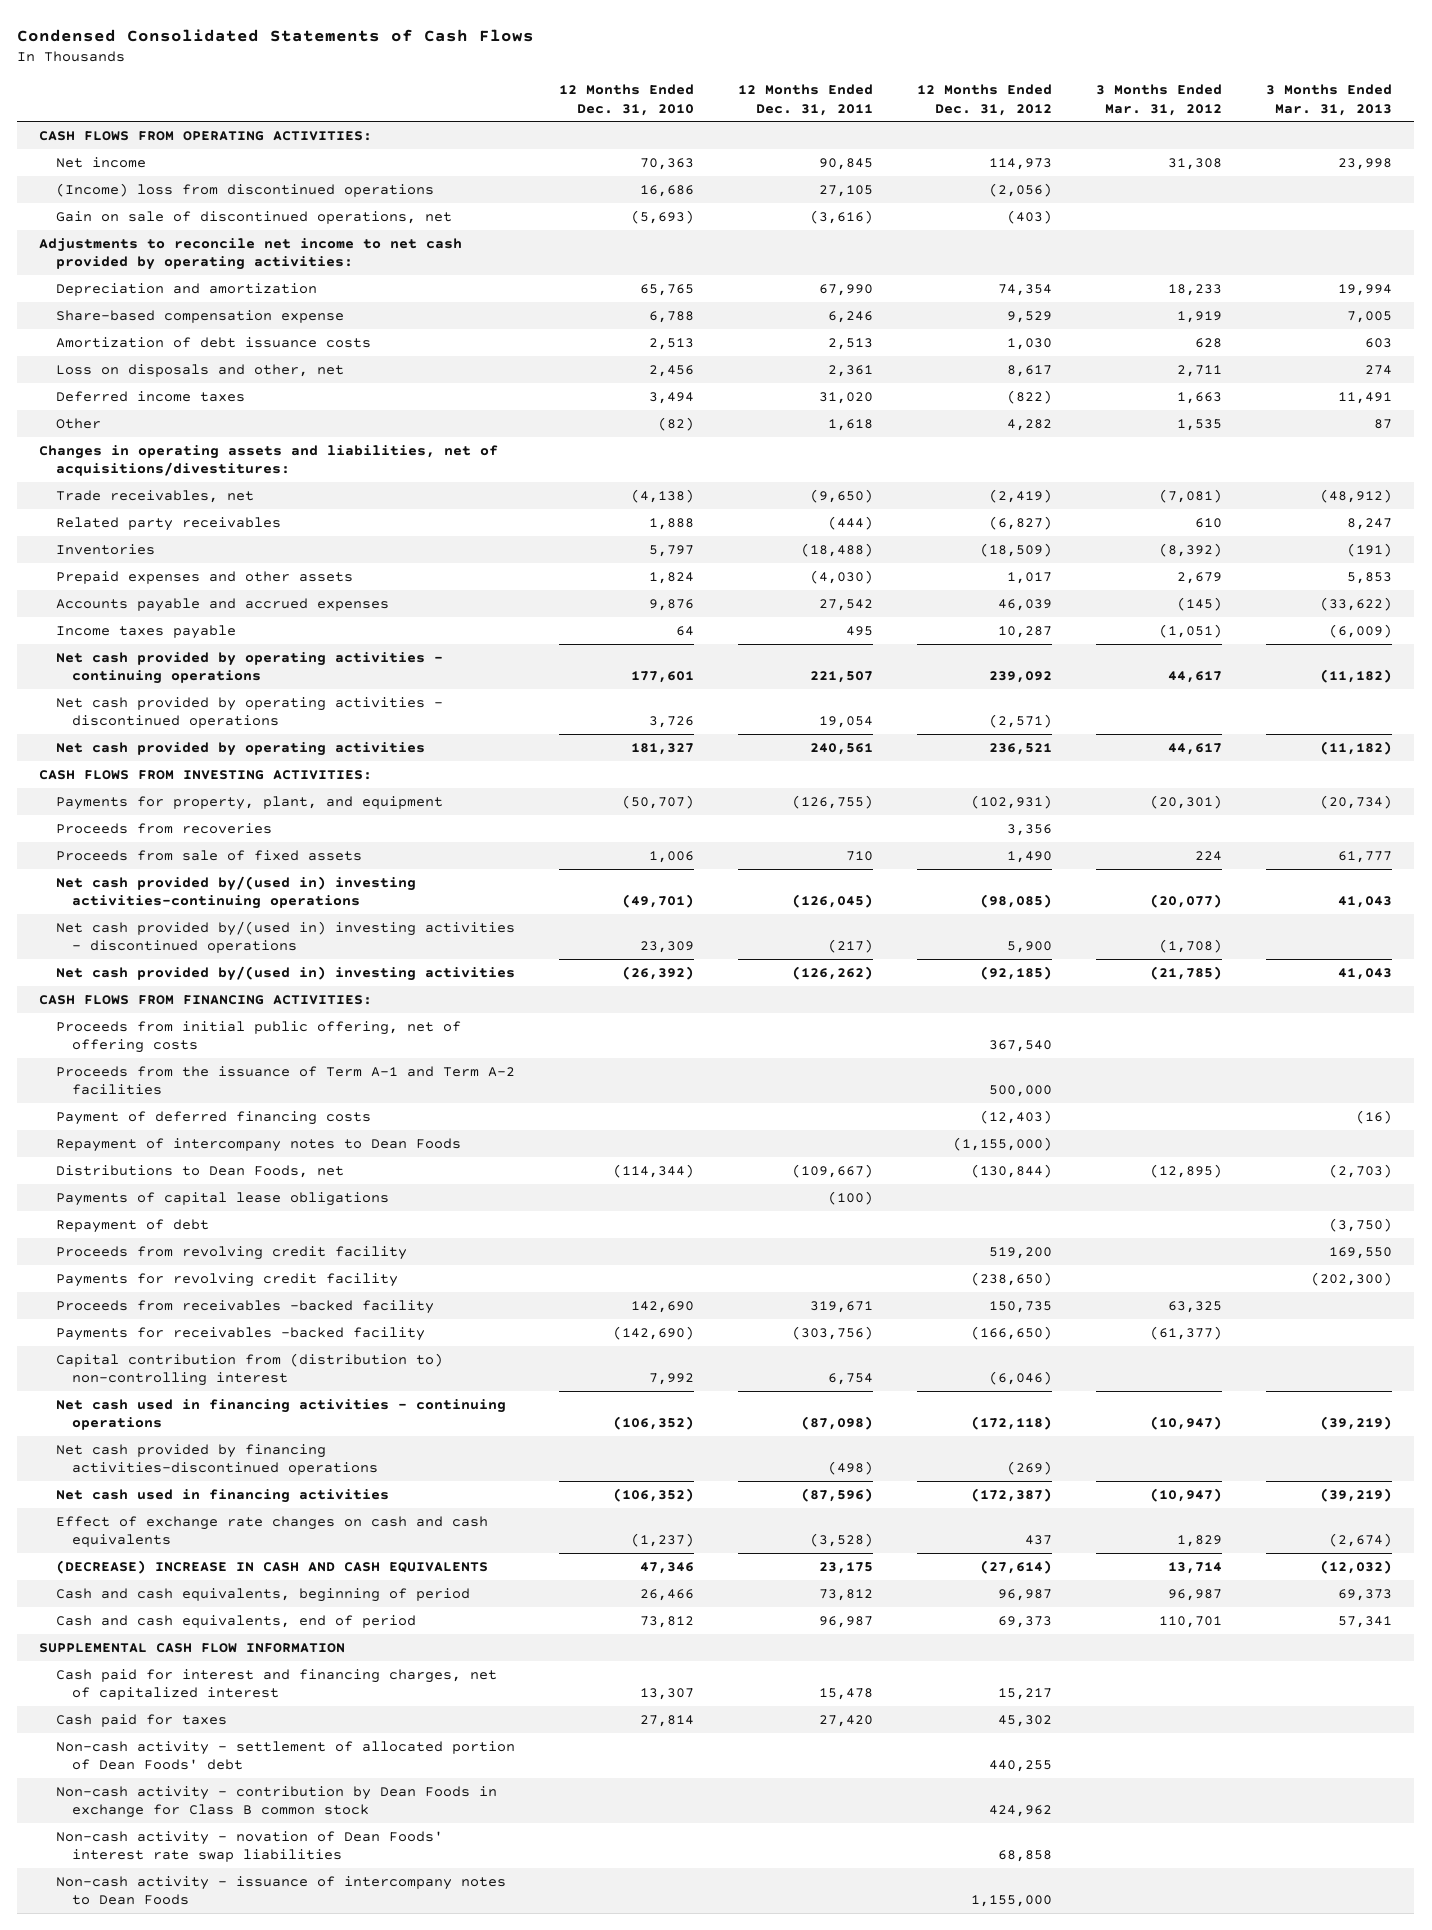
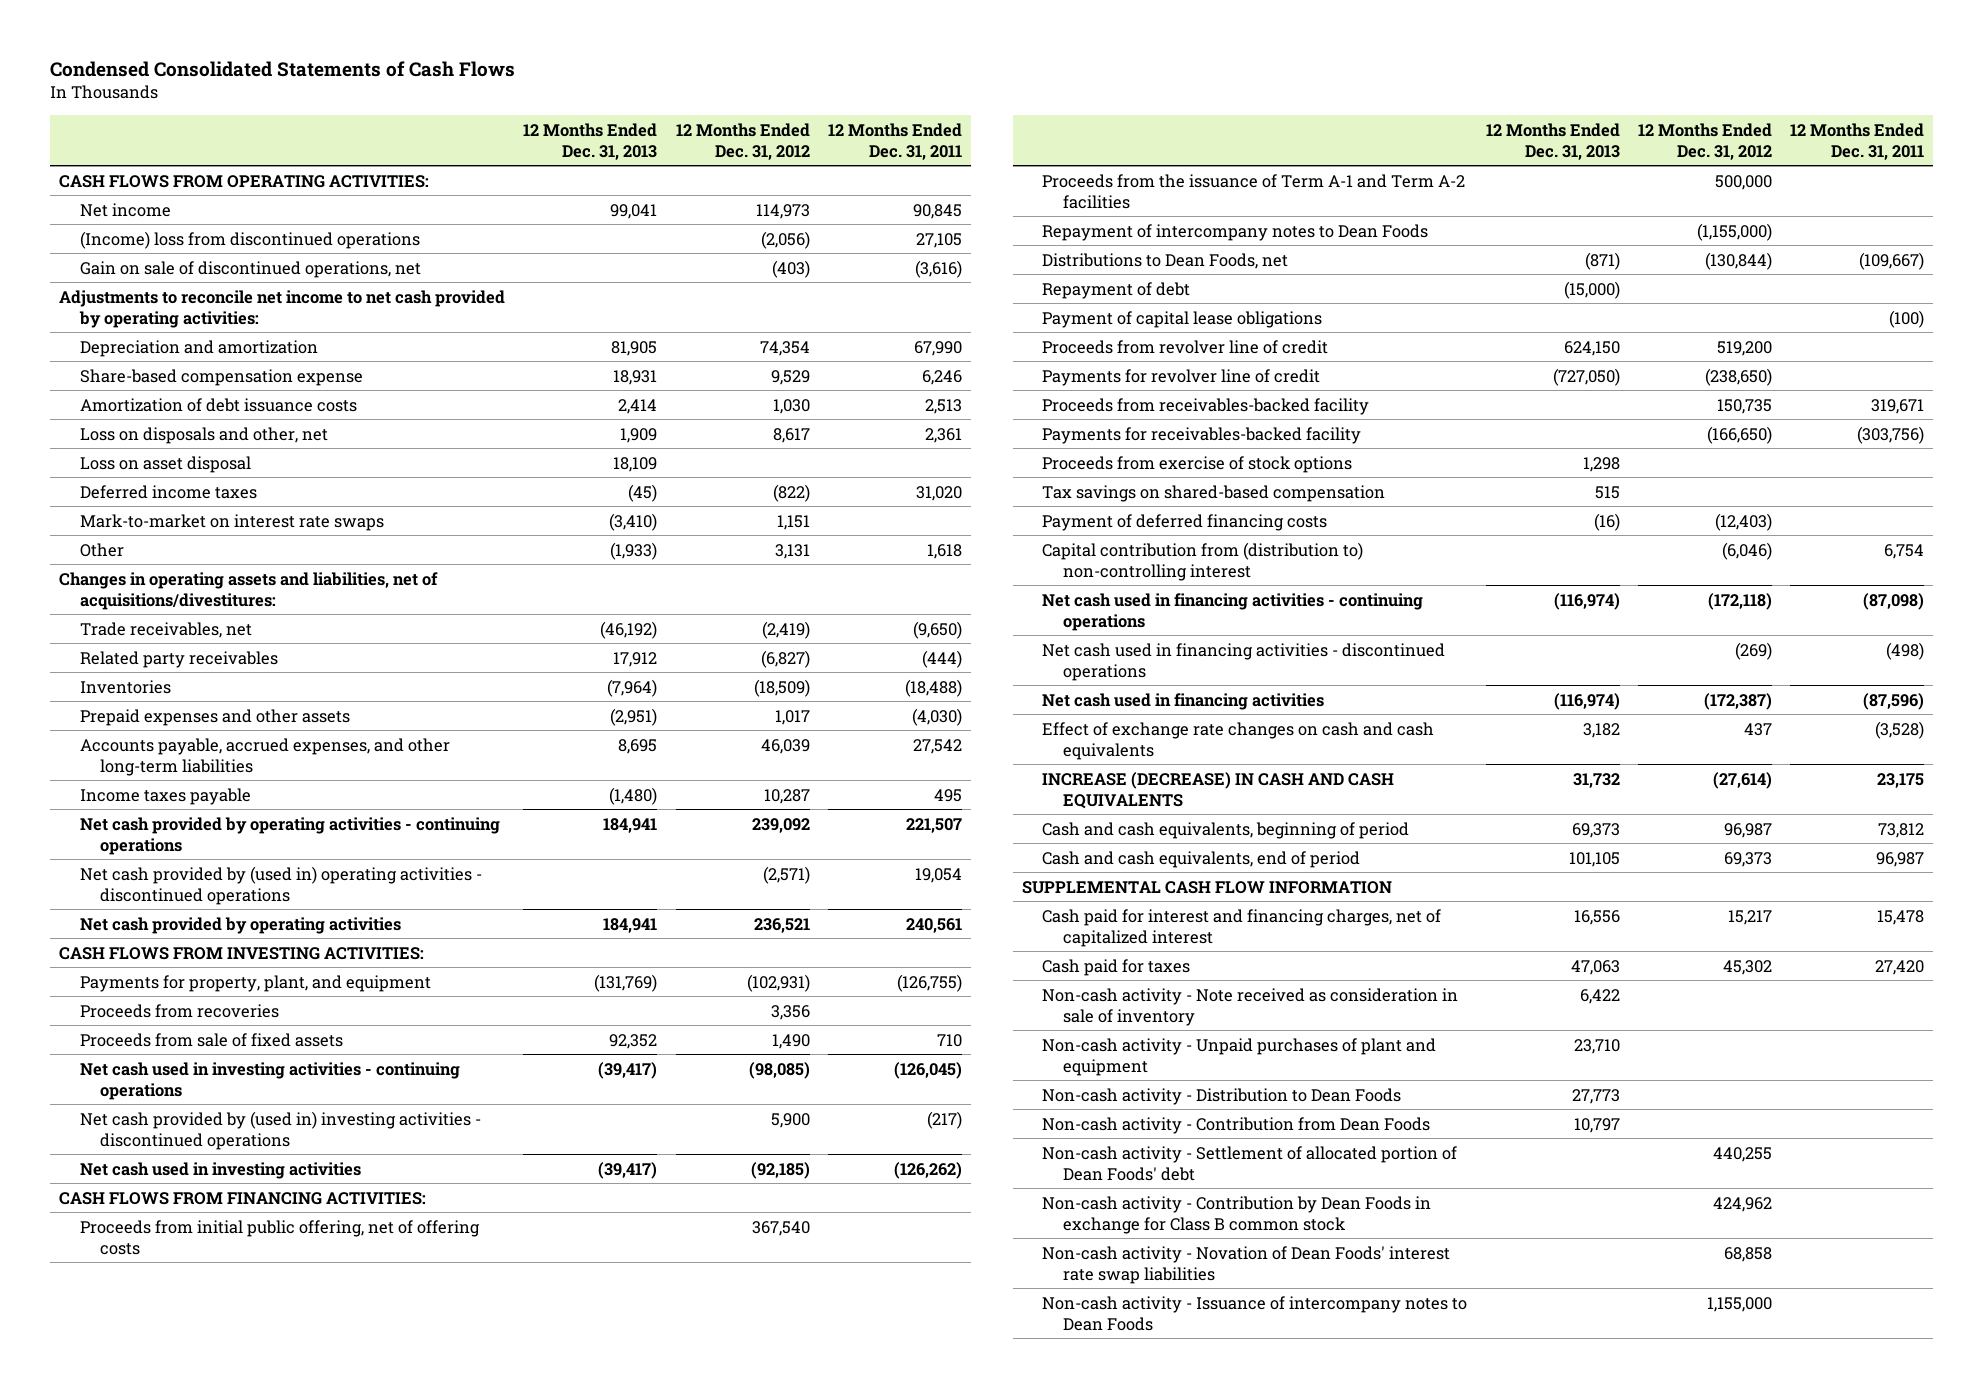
[558,84,694,116] 12 Months Ended Dec. 31, 2010 -> none
[1096,84,1223,116] 3 Months Ended Mar. 31, 2012 -> none
[1266,84,1393,116] 3 Months Ended Mar. 31, 2013 -> none
none -> [523,122,658,160] 12 Months Ended Dec. 31, 2013
none -> [79,455,251,473] Loss on asset disposal
none -> [79,513,384,531] Mark-to-market on interest rate swaps
[1007,418,1053,431] 4,282 -> [774,543,810,559] 3,131
[55,597,389,612] Accounts payable and accrued expenses -> [79,737,450,776] Accounts payable, accrued expenses, and other long-term liabilities
[55,696,443,729] Net cash provided by operating activities - discontinued operations -> [79,865,482,905] Net cash provided by (used in) operating activities - discontinued operations
[55,875,416,910] Net cash provided by/(used in) investing activities-continuing operations -> [79,1061,460,1100] Net cash used in investing activities - continuing operations
[55,920,515,954] Net cash provided by/(used in) investing activities - discontinued operations -> [79,1110,481,1150] Net cash provided by (used in) investing activities - discontinued operations
[55,965,515,981] Net cash provided by/(used in) investing activities -> [79,1161,361,1179] Net cash used in investing activities
[55,1191,389,1206] Payments of capital lease obligations -> none
none -> [1042,310,1323,328] Payment of capital lease obligations
[55,1245,407,1260] Proceeds from revolving credit facility -> [1042,339,1329,354] Proceeds from revolver line of credit
[55,1272,398,1287] Payments for revolving credit facility -> [1042,368,1321,386] Payments for revolver line of credit
[55,1299,434,1314] Proceeds from receivables -backed facility -> [1042,397,1370,415] Proceeds from receivables-backed facility
[55,1326,425,1341] Payments for receivables -backed facility -> [1042,426,1362,444] Payments for receivables-backed facility
none -> [1042,455,1353,473] Proceeds from exercise of stock options
none -> [1042,484,1386,502] Tax savings on shared-based compensation
[55,1110,371,1125] Payment of deferred financing costs -> [1042,513,1328,531] Payment of deferred financing costs
[55,1443,379,1476] Net cash provided by financing activities-discontinued operations -> [1042,642,1446,681] Net cash used in financing activities - discontinued operations
[55,1559,488,1574] (DECREASE) INCREASE IN CASH AND CASH EQUIVALENTS -> [1042,771,1395,809] INCREASE (DECREASE) IN CASH AND CASH EQUIVALENTS
none -> [1042,987,1459,1026] Non-cash activity - Note received as consideration in sale of inventory
none -> [1042,1037,1437,1076] Non-cash activity - Unpaid purchases of plant and equipment
none -> [1042,1087,1402,1105] Non-cash activity - Distribution to Dean Foods
none -> [1042,1116,1431,1134] Non-cash activity - Contribution from Dean Foods
[55,1740,515,1771] Non-cash activity - settlement of allocated portion of Dean Foods' debt -> [1042,1145,1458,1181] Non-cash activity - Settlement of allocated portion of Dean Foods' debt
[55,1785,497,1819] Non-cash activity - contribution by Dean Foods in exchange for Class B common stock -> [1042,1195,1432,1234] Non-cash activity - Contribution by Dean Foods in exchange for Class B common stock
[55,1830,443,1863] Non-cash activity - novation of Dean Foods' interest rate swap liabilities -> [1042,1245,1451,1284] Non-cash activity - Novation of Dean Foods' interest rate swap liabilities
[55,1875,506,1906] Non-cash activity - issuance of intercompany notes to Dean Foods -> [1042,1295,1468,1331] Non-cash activity - Issuance of intercompany notes to Dean Foods

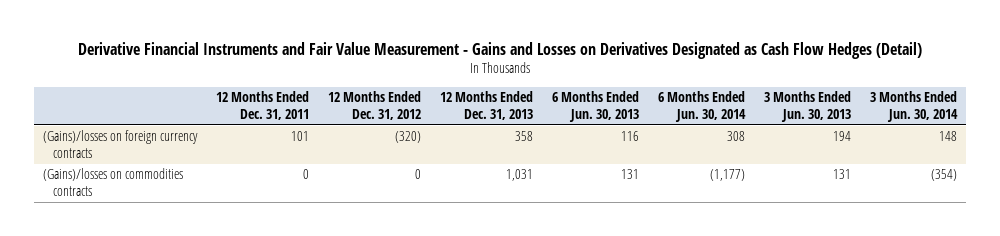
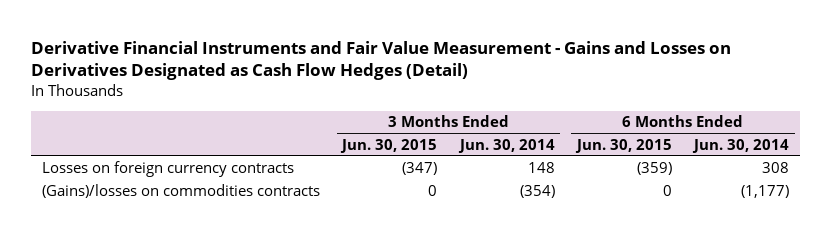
[216,91,310,120] 12 Months Ended Dec. 31, 2011 -> none
[328,91,422,120] 12 Months Ended Dec. 31, 2012 -> none
[439,91,533,120] 12 Months Ended Dec. 31, 2013 -> none
[551,91,639,122] 6 Months Ended Jun. 30, 2013 -> none
[763,91,851,122] 3 Months Ended Jun. 30, 2013 -> none
none -> [340,138,438,153] Jun. 30, 2015
none -> [574,138,672,153] Jun. 30, 2015
[43,130,199,159] (Gains)/losses on foreign currency contracts -> [42,161,295,178] Losses on foreign currency contracts

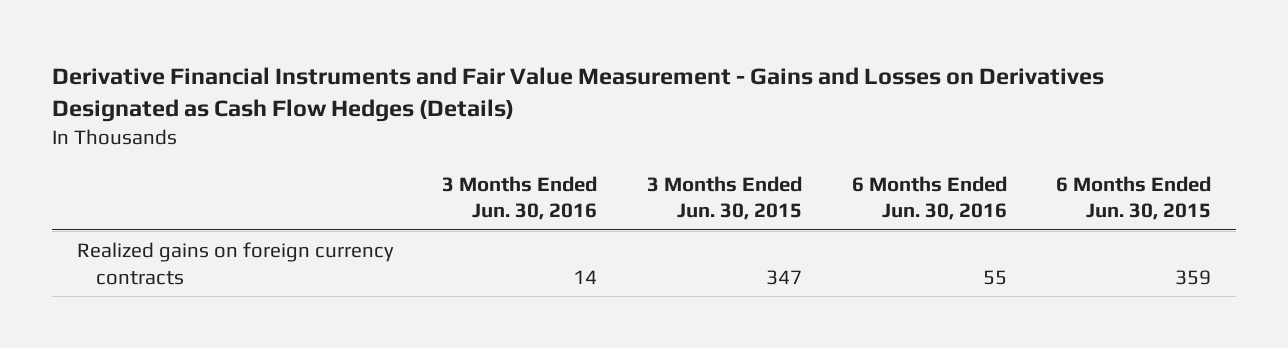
[30,40,731,81] Derivative Financial Instruments and Fair Value Measurement - Gains and Losses on Derivatives Designated as Cash Flow Hedges (Detail) -> [52,67,1105,122] Derivative Financial Instruments and Fair Value Measurement - Gains and Losses on Derivatives Designated as Cash Flow Hedges (Details)
[457,138,555,153] Jun. 30, 2014 -> none
[692,138,790,153] Jun. 30, 2014 -> none
none -> [442,175,598,221] 3 Months Ended Jun. 30, 2016
none -> [851,175,1007,221] 6 Months Ended Jun. 30, 2016
[42,184,321,199] (Gains)/losses on commodities contracts -> none
[42,161,295,178] Losses on foreign currency contracts -> [76,242,394,285] Realized gains on foreign currency contracts
[402,162,438,176] (347) -> [766,269,803,285] 347
[636,162,672,176] (359) -> [1175,269,1212,285] 359

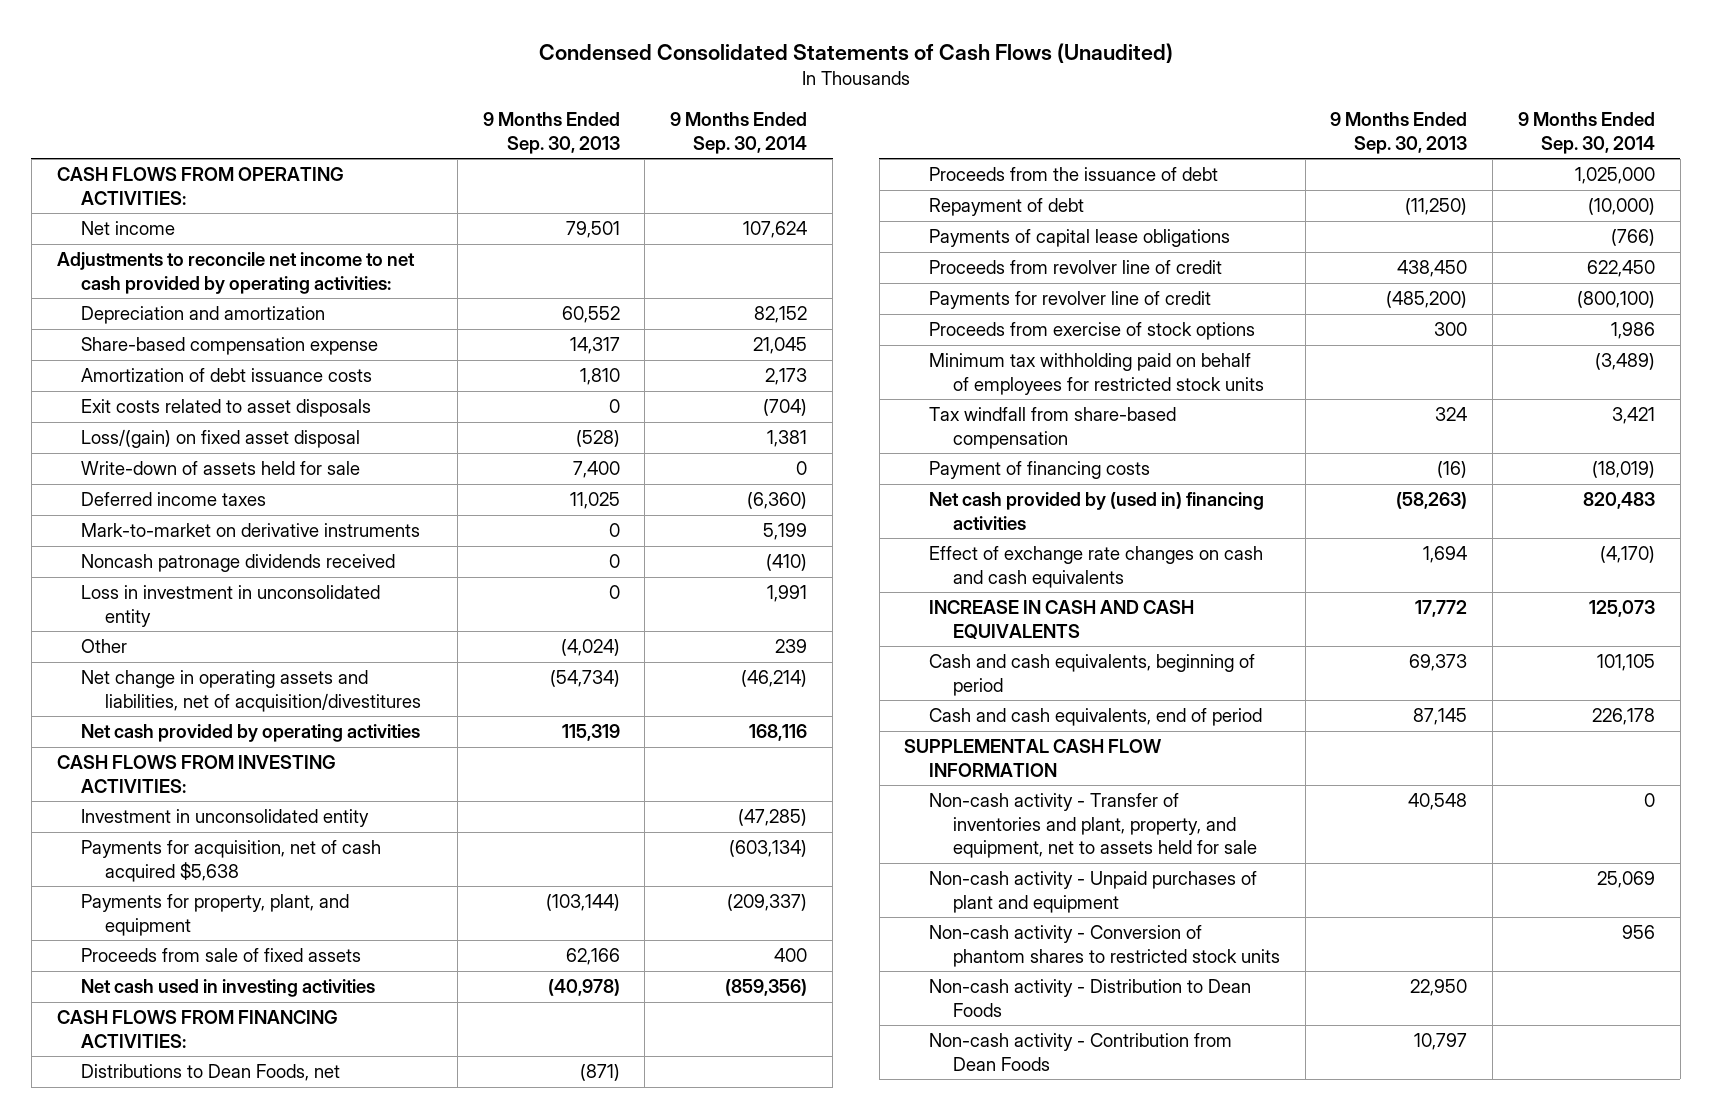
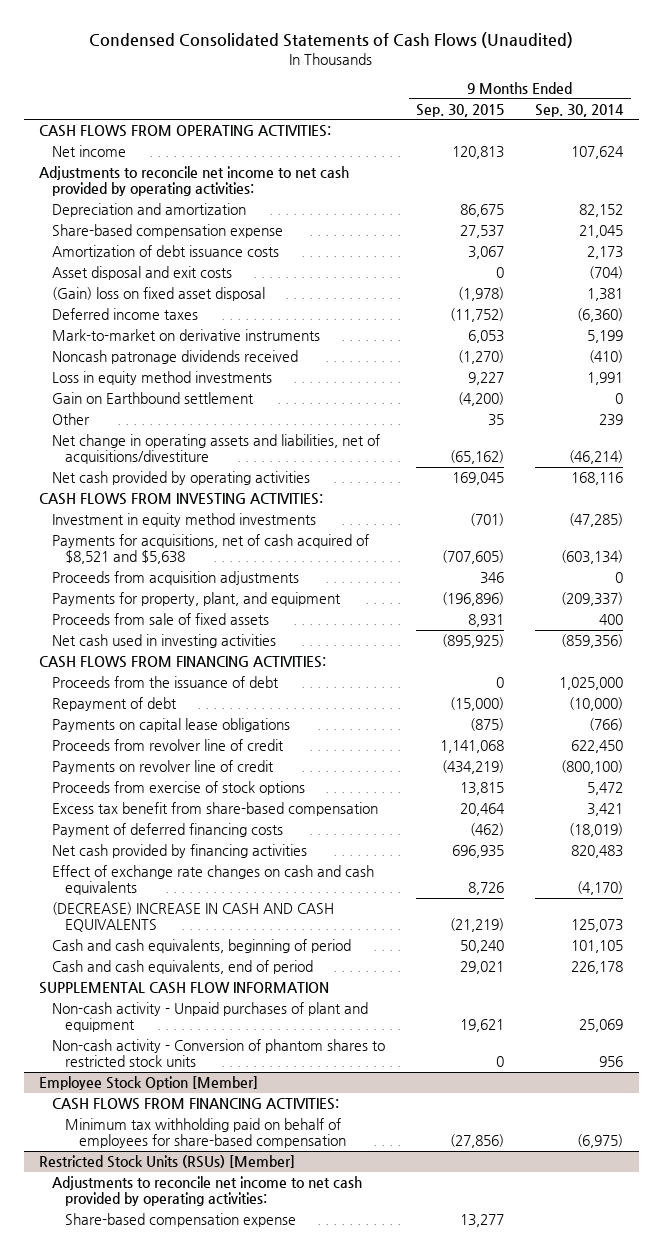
[482,112,620,154] 9 Months Ended Sep. 30, 2013 -> none
none -> [416,103,505,117] Sep. 30, 2015
[80,461,360,476] Write-down of assets held for sale -> none
[80,399,371,418] Exit costs related to asset disposals -> [52,266,233,281] Asset disposal and exit costs
[80,429,360,449] Loss/(gain) on fixed asset disposal -> [52,287,266,302] (Gain) loss on fixed asset disposal
[80,585,380,627] Loss in investment in unconsolidated entity -> [52,371,273,386] Loss in equity method investments
none -> [52,392,255,405] Gain on Earthbound settlement
[80,670,422,712] Net change in operating assets and liabilities, net of acquisition/divestitures -> [52,434,381,465] Net change in operating assets and liabilities, net of acquisitions/divestiture
[80,809,369,828] Investment in unconsolidated entity -> [52,513,317,528] Investment in equity method investments
[80,840,381,882] Payments for acquisition, net of cash acquired $5,638 -> [52,534,370,565] Payments for acquisitions, net of cash acquired of $8,521 and $5,638
none -> [52,571,300,586] Proceeds from acquisition adjustments
[80,1064,340,1082] Distributions to Dean Foods, net -> none
[928,229,1230,248] Payments of capital lease obligations -> [52,718,291,733] Payments on capital lease obligations
[928,353,1264,395] Minimum tax withholding paid on behalf of employees for restricted stock units -> none
[928,291,1211,310] Payments for revolver line of credit -> [52,760,275,775] Payments on revolver line of credit
[1611,322,1656,340] 1,986 -> [587,782,624,796] 5,472
[928,407,1176,449] Tax windfall from share-based compensation -> [52,802,379,817] Excess tax benefit from share-based compensation
[928,461,1150,480] Payment of financing costs -> [52,823,284,838] Payment of deferred financing costs
[928,492,1264,530] Net cash provided by (used in) financing activities -> [52,844,308,859] Net cash provided by financing activities
[928,600,1194,639] INCREASE IN CASH AND CASH EQUIVALENTS -> [52,902,335,933] (DECREASE) INCREASE IN CASH AND CASH EQUIVALENTS
[928,793,1257,859] Non-cash activity - Transfer of inventories and plant, property, and equipment, net to assets held for sale -> none
[928,979,1251,1017] Non-cash activity - Distribution to Dean Foods -> none
[928,1033,1232,1071] Non-cash activity - Contribution from Dean Foods -> none
none -> [39,1076,259,1091] Employee Stock Option [Member]
none -> [52,1098,340,1111] CASH FLOWS FROM FINANCING ACTIVITIES:
none -> [65,1118,346,1149] Minimum tax withholding paid on behalf of employees for share-based compensation
none -> [39,1155,296,1169] Restricted Stock Units (RSUs) [Member]
none -> [52,1176,363,1207] Adjustments to reconcile net income to net cash provided by operating activities:
none -> [65,1213,297,1228] Share-based compensation expense

